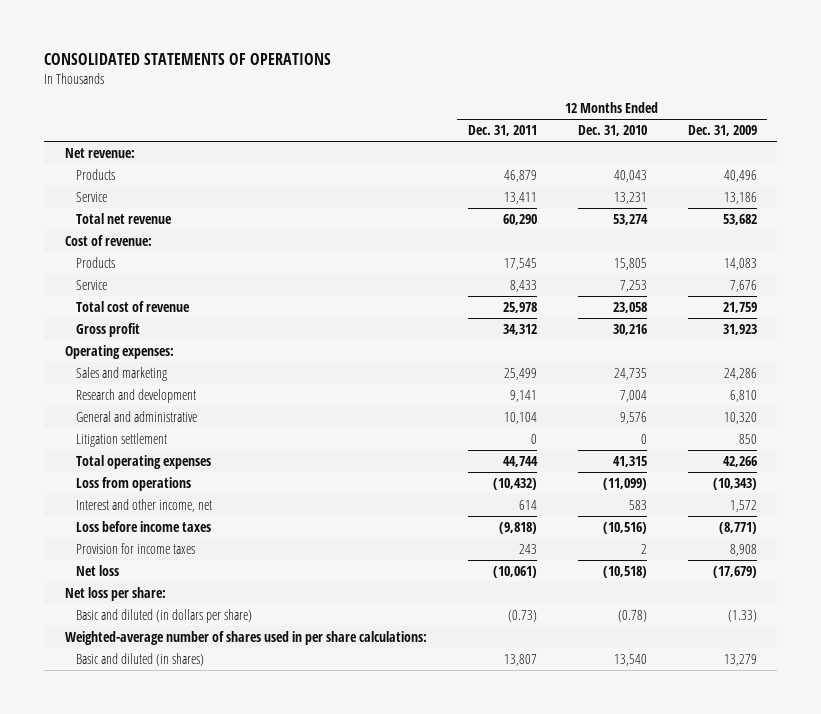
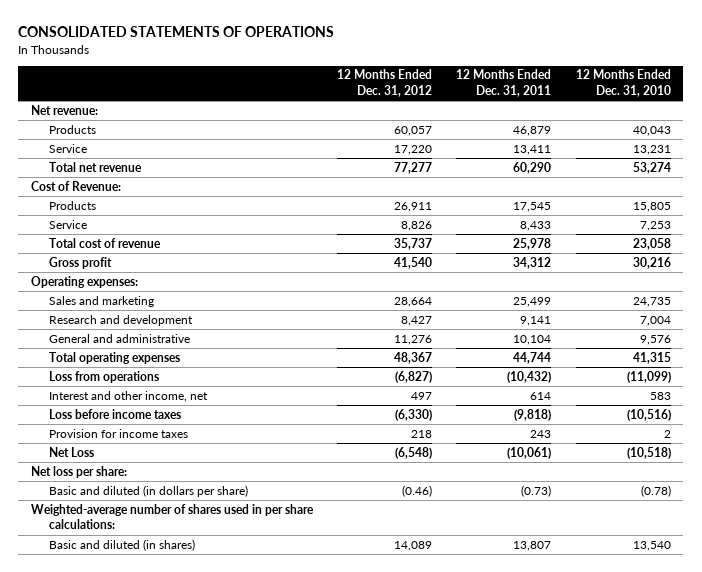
[687,125,757,137] Dec. 31, 2009 -> none
none -> [337,69,433,98] 12 Months Ended Dec. 31, 2012
[64,234,152,246] Cost of revenue: -> [30,180,121,191] Cost of Revenue:
[76,432,168,447] Litigation settlement -> none
[76,564,120,576] Net loss -> [49,446,95,457] Net Loss

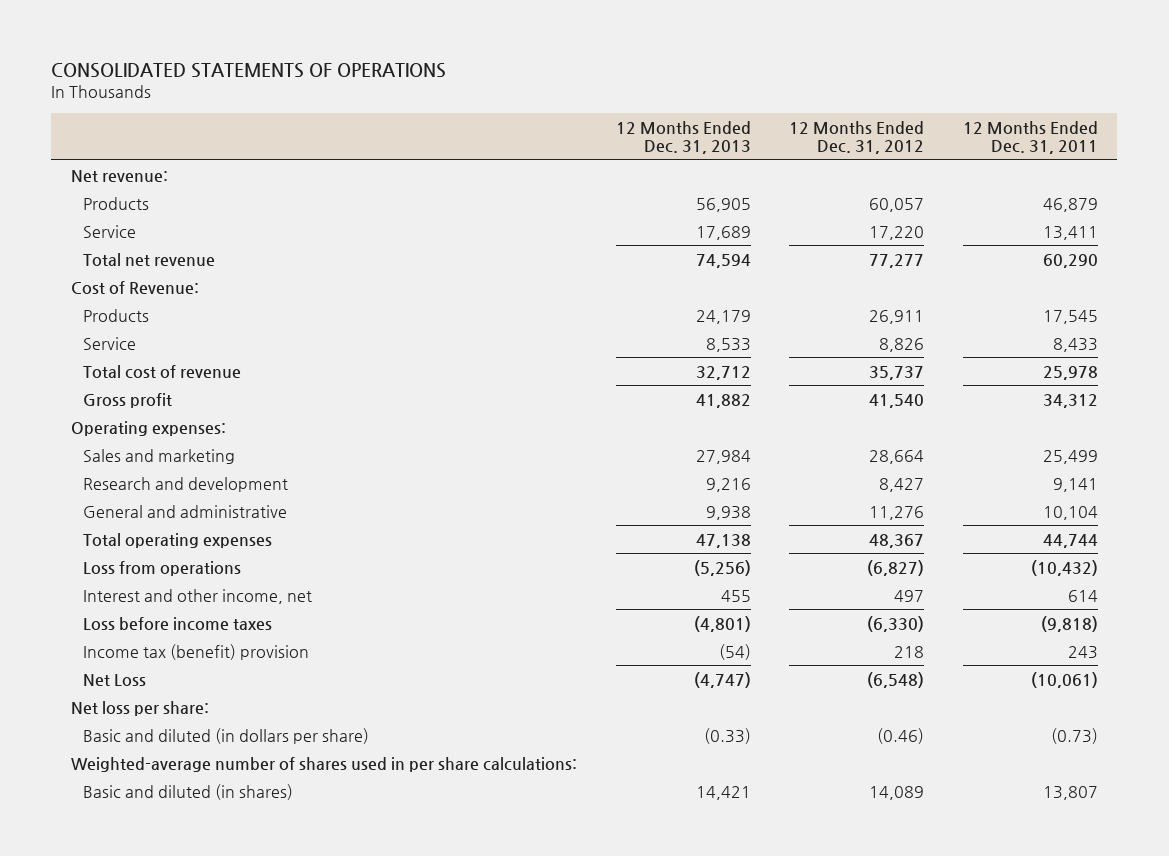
[575,69,671,98] 12 Months Ended Dec. 31, 2010 -> none
none -> [615,120,751,155] 12 Months Ended Dec. 31, 2013
[49,428,189,438] Provision for income taxes -> [82,643,309,660] Income tax (benefit) provision

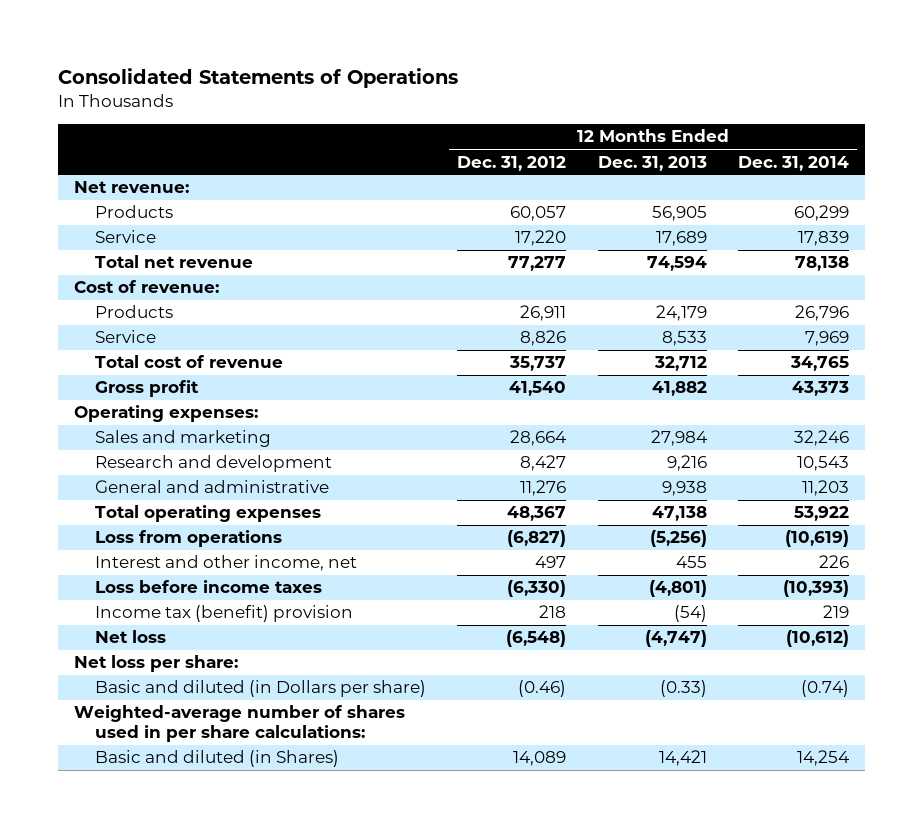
[51,62,447,78] CONSOLIDATED STATEMENTS OF OPERATIONS -> [58,68,459,89] Consolidated Statements of Operations
[963,120,1099,155] 12 Months Ended Dec. 31, 2011 -> none
none -> [738,155,850,171] Dec. 31, 2014
[70,280,199,294] Cost of Revenue: -> [73,280,219,294] Cost of revenue:
[82,673,146,686] Net Loss -> [94,630,166,644] Net loss
[82,727,369,744] Basic and diluted (in dollars per share) -> [94,680,426,698] Basic and diluted (in Dollars per share)
[82,783,293,800] Basic and diluted (in shares) -> [94,750,339,768] Basic and diluted (in Shares)

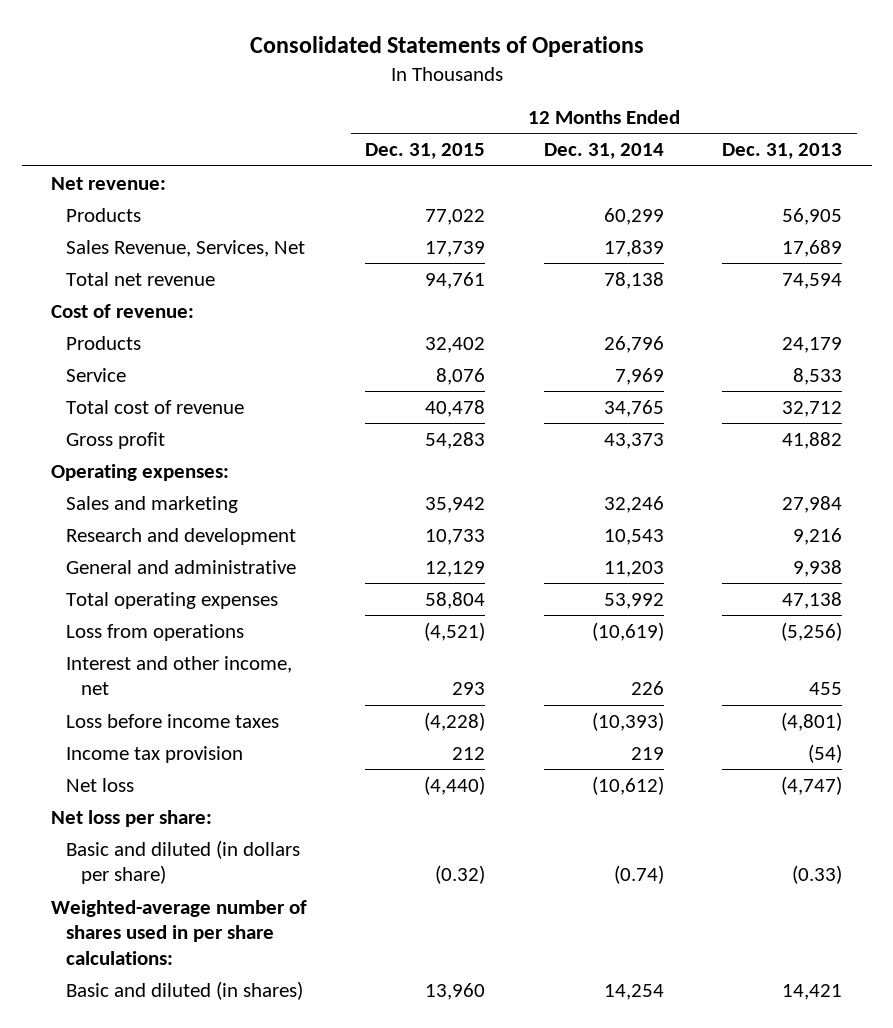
[457,155,567,171] Dec. 31, 2012 -> none
none -> [365,143,486,160] Dec. 31, 2015
[94,230,156,244] Service -> [66,239,306,257] Sales Revenue, Services, Net
[794,506,850,522] 53,922 -> [603,592,664,609] 53,992
[94,605,353,623] Income tax (benefit) provision -> [66,745,244,763] Income tax provision
[94,680,426,698] Basic and diluted (in Dollars per share) -> [66,839,301,885] Basic and diluted (in dollars per share)
[94,750,339,768] Basic and diluted (in Shares) -> [66,980,304,1000] Basic and diluted (in shares)

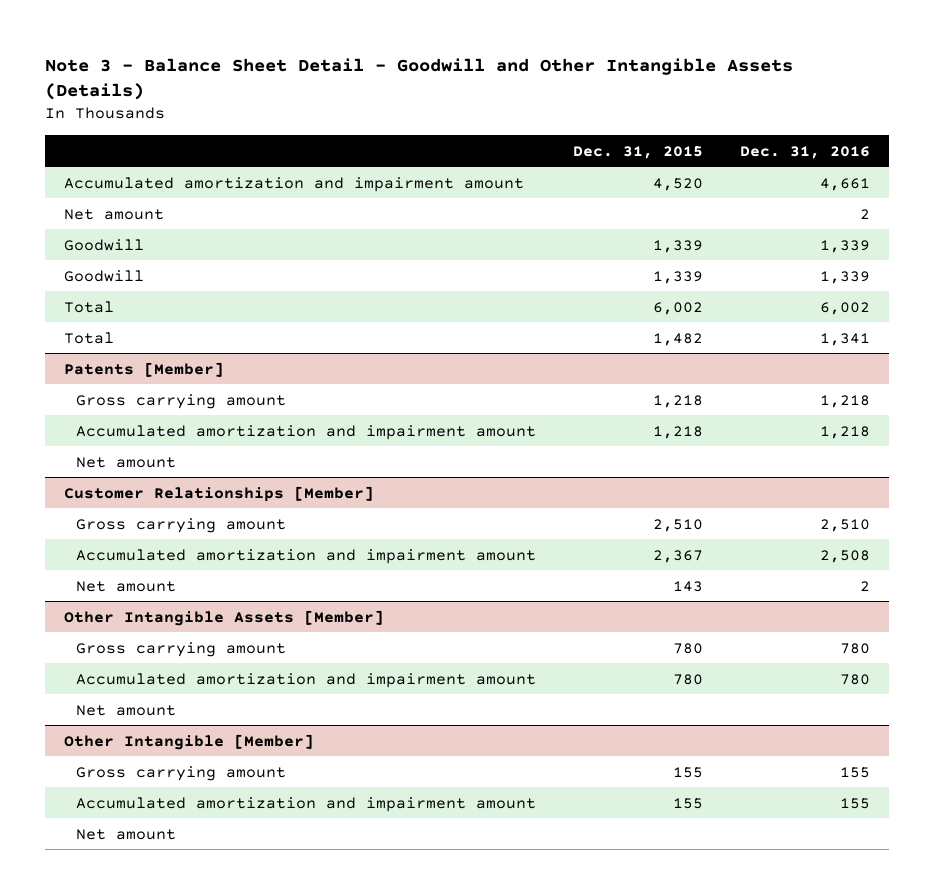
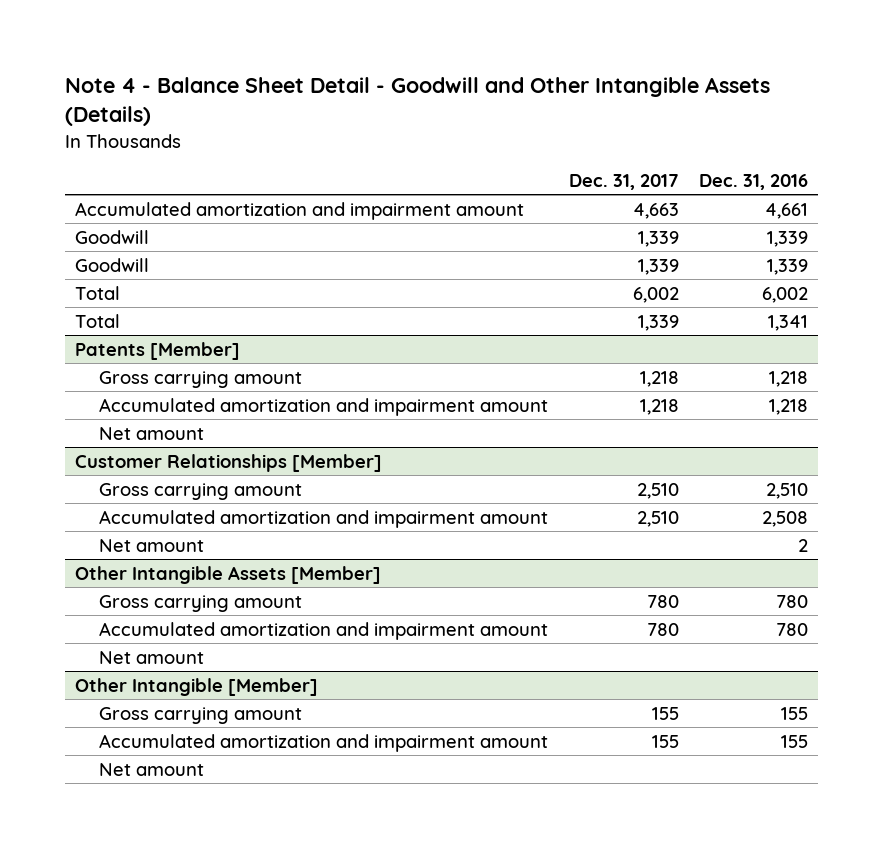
[44,57,793,101] Note 3 - Balance Sheet Detail - Goodwill and Other Intangible Assets (Details) -> [64,77,770,127] Note 4 - Balance Sheet Detail - Goodwill and Other Intangible Assets (Details)
[573,145,704,159] Dec. 31, 2015 -> none
none -> [568,173,679,190] Dec. 31, 2017
[63,208,164,220] Net amount -> none

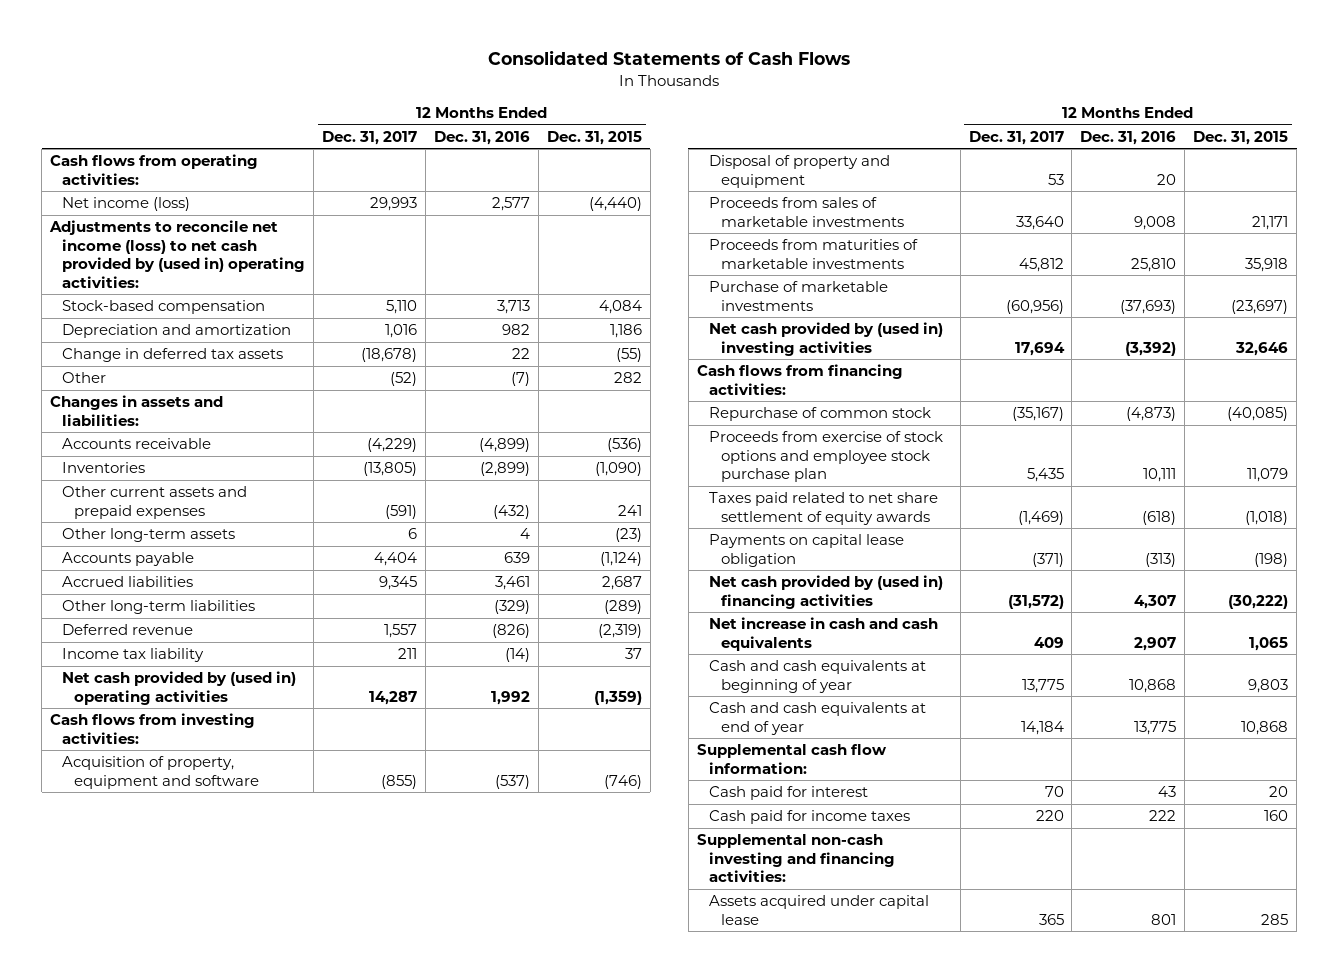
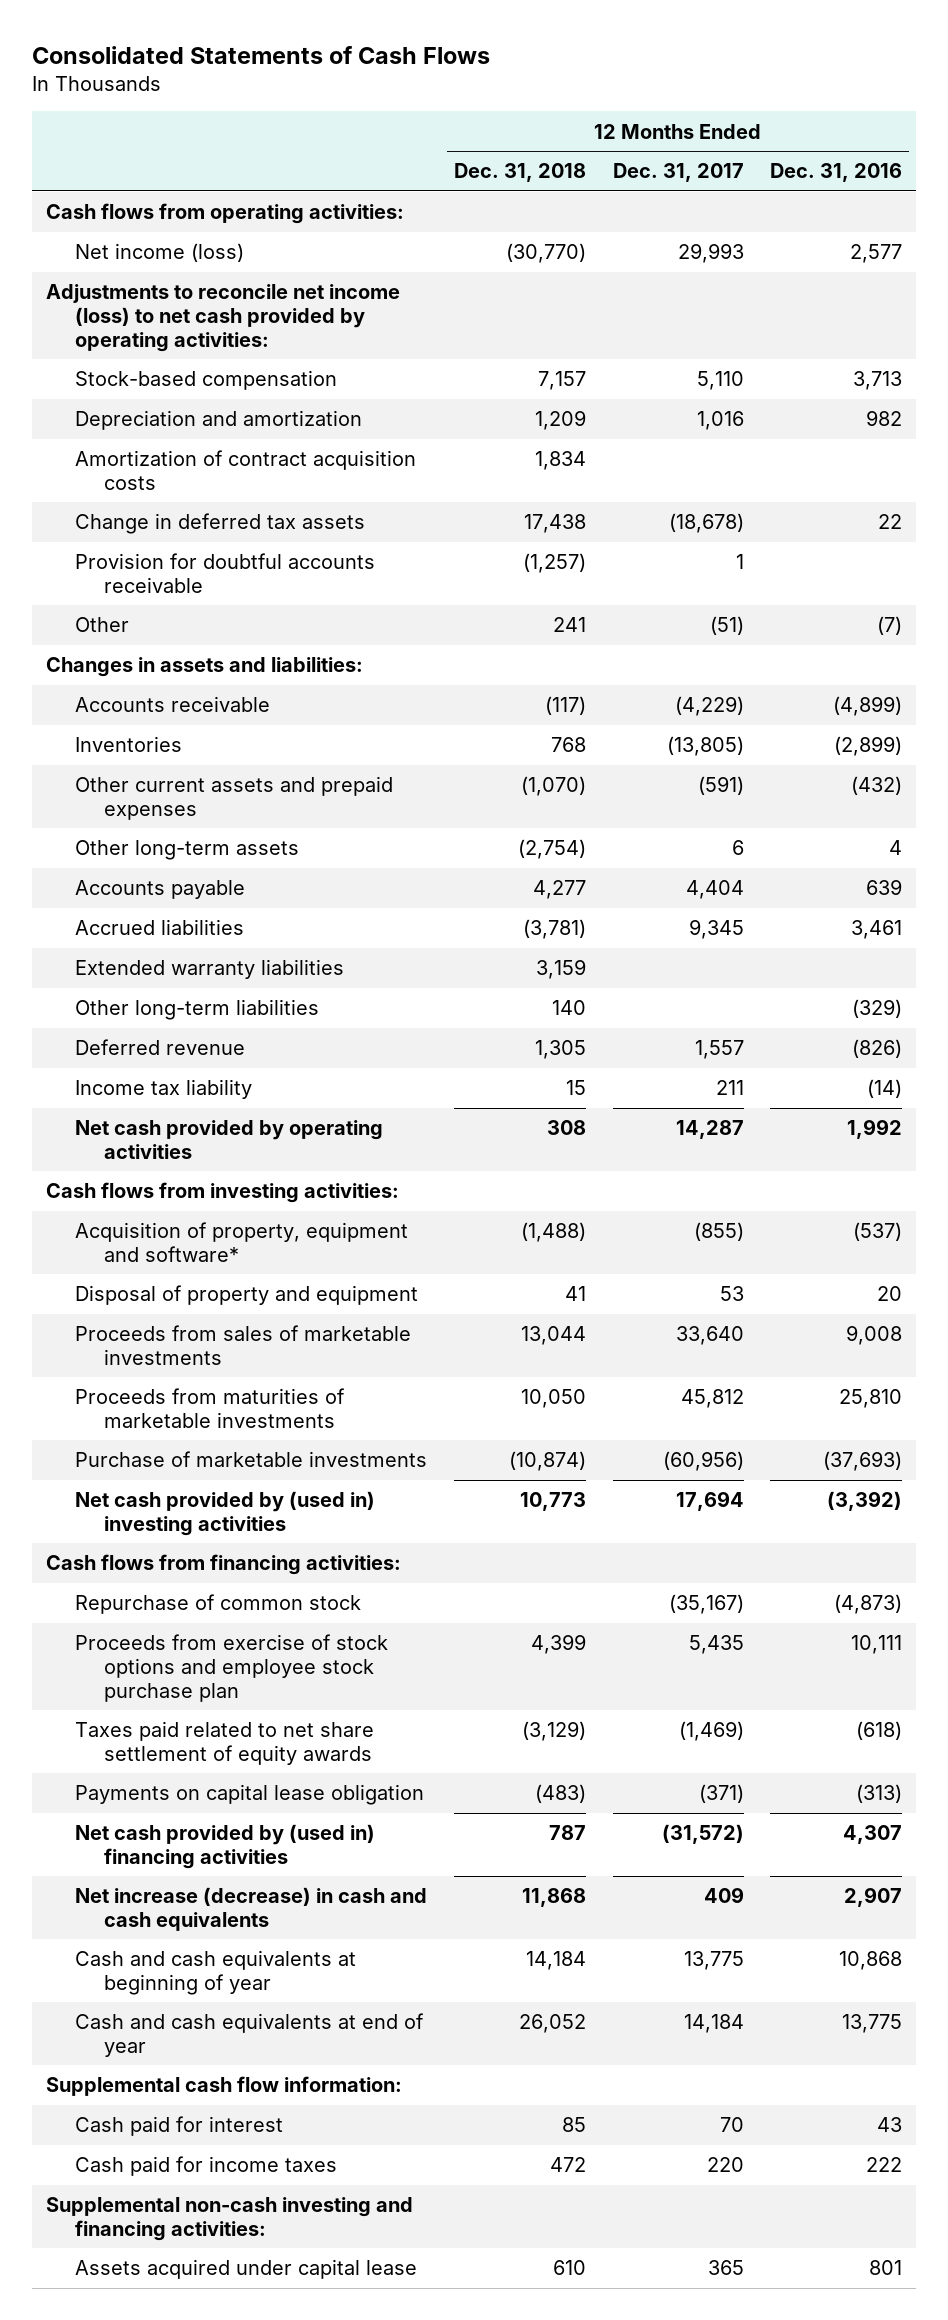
[546,130,642,145] Dec. 31, 2015 -> none
none -> [453,163,586,183] Dec. 31, 2018
[49,220,306,288] Adjustments to reconcile net income (loss) to net cash provided by (used in) operating activities: -> [45,284,400,352] Adjustments to reconcile net income (loss) to net cash provided by operating activities:
none -> [75,450,417,491] Amortization of contract acquisition costs
none -> [75,553,376,594] Provision for doubtful accounts receivable
[390,372,418,387] (52) -> [709,616,744,636] (51)
none -> [75,959,345,980] Extended warranty liabilities
[62,671,297,705] Net cash provided by (used in) operating activities -> [75,1120,384,1160] Net cash provided by operating activities
[62,756,260,789] Acquisition of property, equipment and software -> [75,1222,409,1263] Acquisition of property, equipment and software*
[708,617,938,651] Net increase in cash and cash equivalents -> [75,1887,428,1932] Net increase (decrease) in cash and cash equivalents

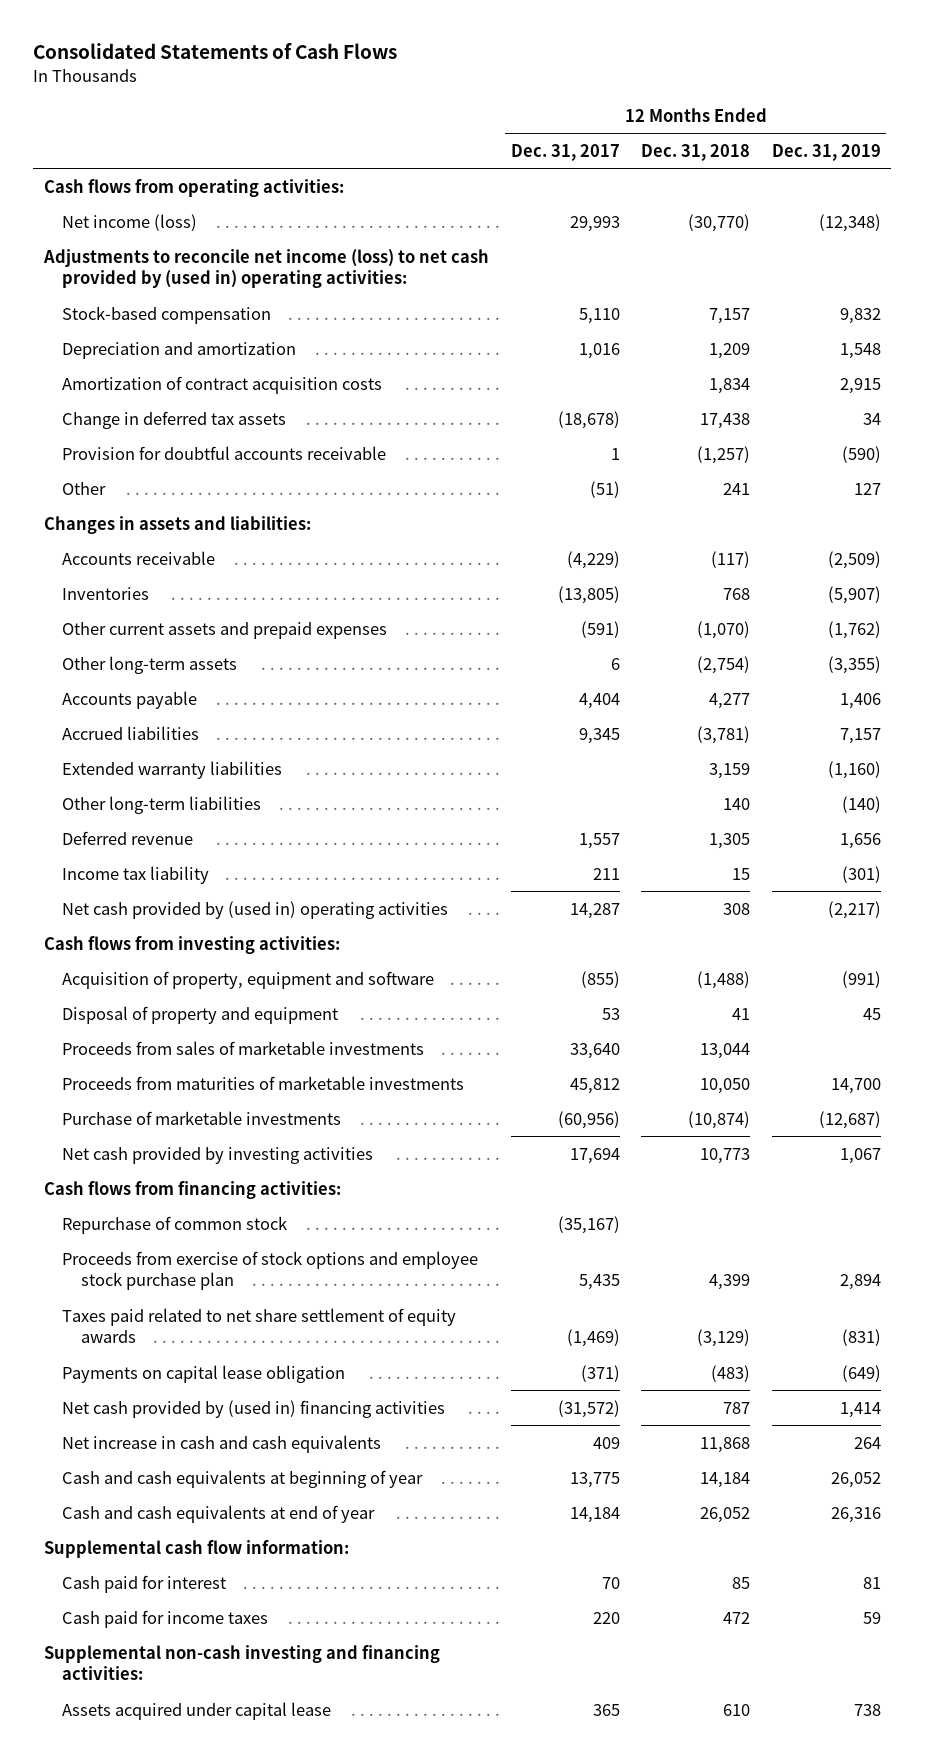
[770,163,903,183] Dec. 31, 2016 -> none
none -> [771,143,881,161] Dec. 31, 2019
[45,284,400,352] Adjustments to reconcile net income (loss) to net cash provided by operating activities: -> [43,248,490,289] Adjustments to reconcile net income (loss) to net cash provided by (used in) operating activities:
[75,1120,384,1160] Net cash provided by operating activities -> [62,900,449,919] Net cash provided by (used in) operating activities
[75,1222,409,1263] Acquisition of property, equipment and software* -> [62,970,435,989] Acquisition of property, equipment and software
[75,1491,376,1537] Net cash provided by (used in) investing activities -> [62,1146,374,1164] Net cash provided by investing activities
[75,1887,428,1932] Net increase (decrease) in cash and cash equivalents -> [62,1434,382,1453] Net increase in cash and cash equivalents

